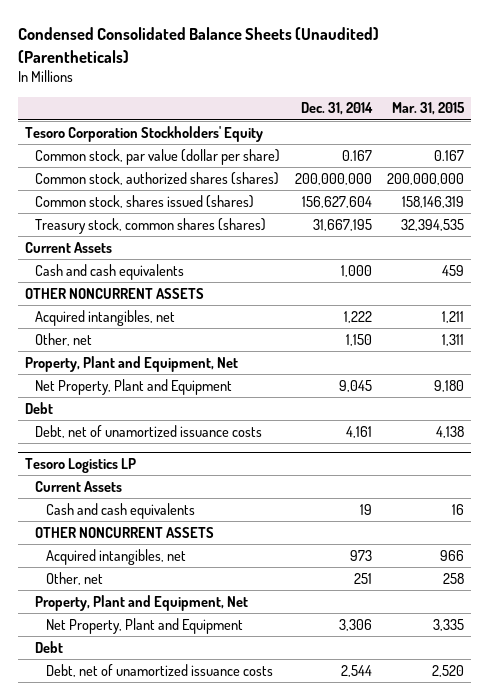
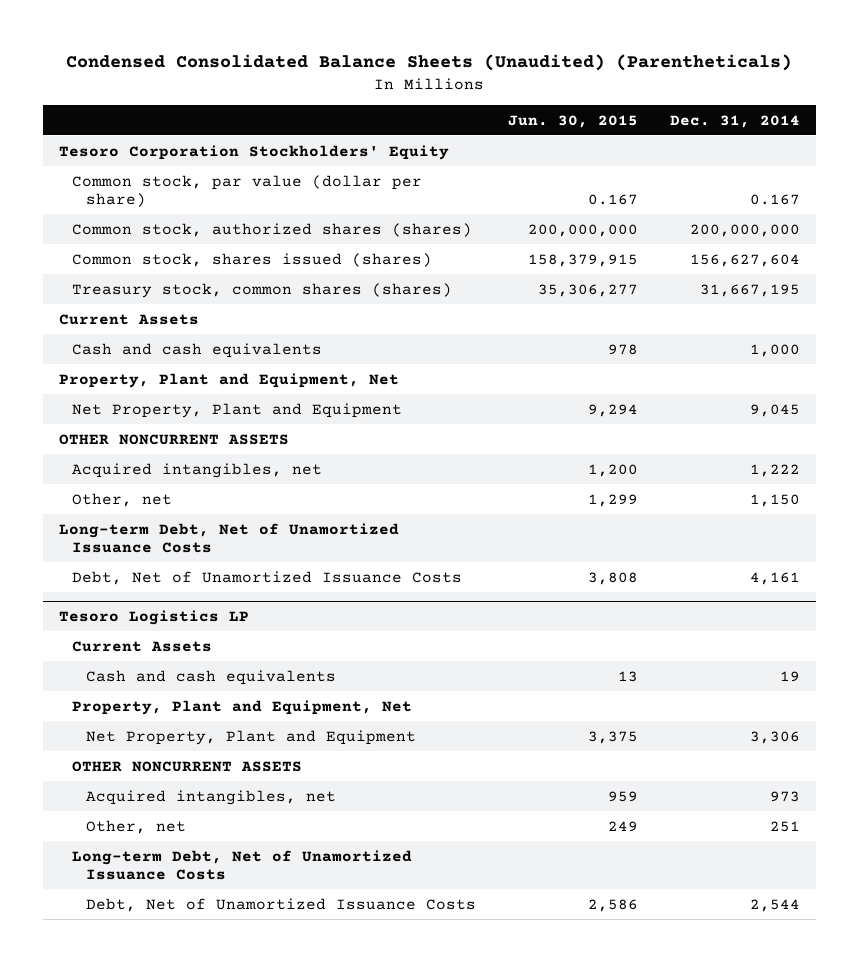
[391,102,465,116] Mar. 31, 2015 -> none
none -> [508,114,639,128] Jun. 30, 2015
[25,355,239,372] Property, Plant and Equipment, Net -> [58,372,399,388] Property, Plant and Equipment, Net
[35,378,233,395] Net Property, Plant and Equipment -> [72,402,403,418] Net Property, Plant and Equipment
[25,401,54,414] Debt -> [58,522,399,554] Long-term Debt, Net of Unamortized Issuance Costs
[35,424,263,438] Debt, net of unamortized issuance costs -> [72,570,463,585] Debt, Net of Unamortized Issuance Costs
[35,594,249,611] Property, Plant and Equipment, Net -> [72,699,413,715] Property, Plant and Equipment, Net
[45,617,243,634] Net Property, Plant and Equipment -> [86,729,417,745] Net Property, Plant and Equipment
[35,640,64,653] Debt -> [72,849,413,881] Long-term Debt, Net of Unamortized Issuance Costs
[45,663,273,677] Debt, net of unamortized issuance costs -> [86,897,477,912] Debt, Net of Unamortized Issuance Costs

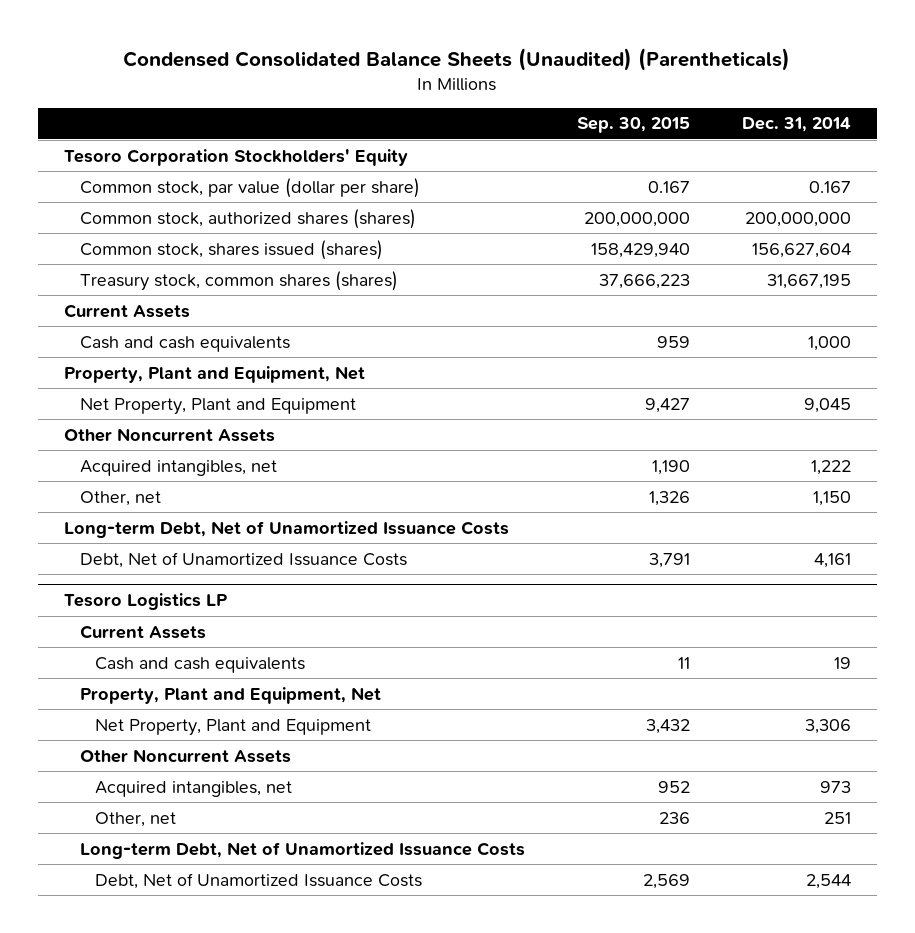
[508,114,639,128] Jun. 30, 2015 -> none
none -> [576,117,690,134] Sep. 30, 2015
[58,433,289,445] OTHER NONCURRENT ASSETS -> [64,427,276,442] Other Noncurrent Assets
[72,760,303,772] OTHER NONCURRENT ASSETS -> [79,748,291,763] Other Noncurrent Assets

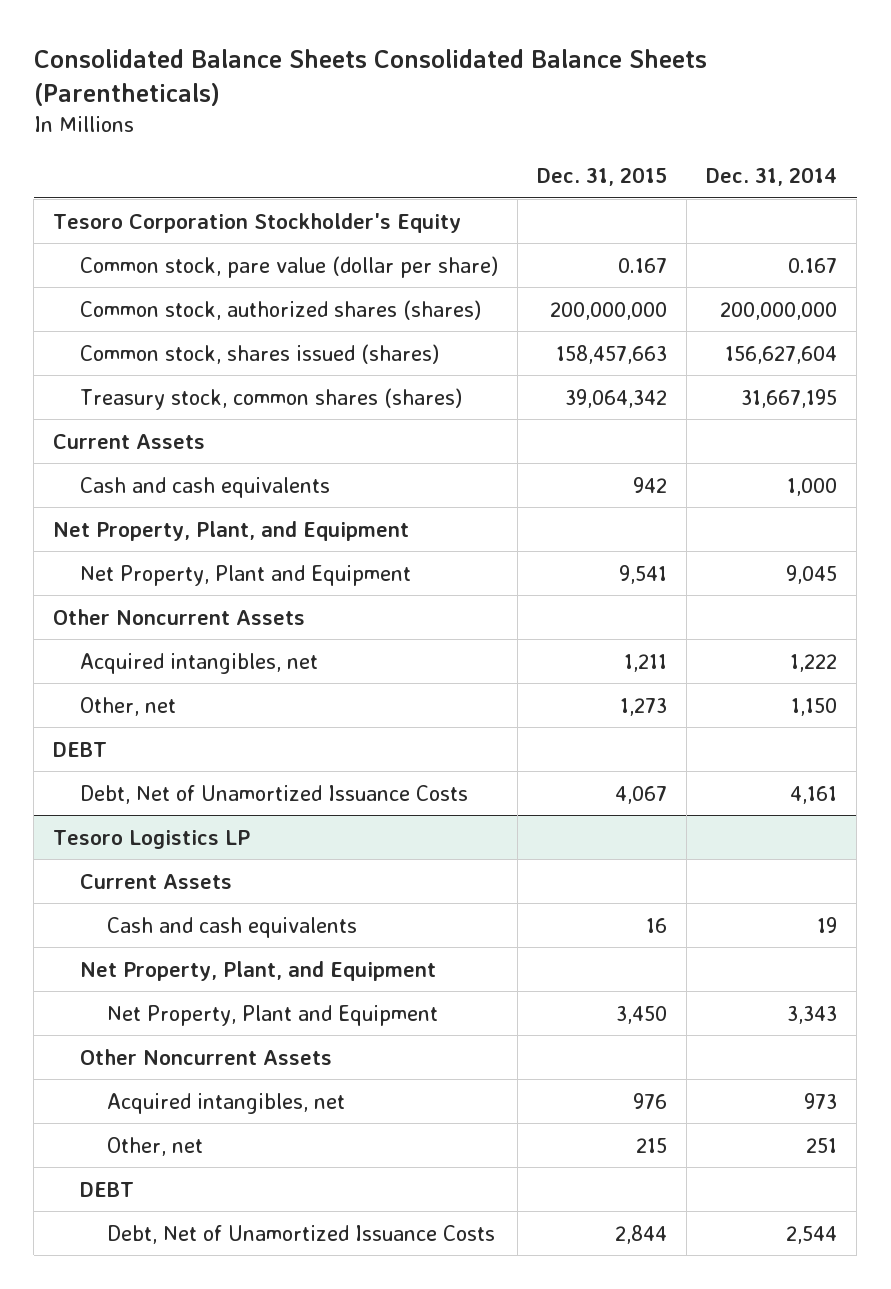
[123,47,791,71] Condensed Consolidated Balance Sheets (Unaudited) (Parentheticals) -> [33,48,707,107] Consolidated Balance Sheets Consolidated Balance Sheets (Parentheticals)
[576,117,690,134] Sep. 30, 2015 -> none
none -> [537,167,668,187] Dec. 31, 2015
[64,148,409,166] Tesoro Corporation Stockholders' Equity -> [53,212,462,233] Tesoro Corporation Stockholder's Equity
[79,177,420,198] Common stock, par value (dollar per share) -> [80,255,499,278] Common stock, pare value (dollar per share)
[64,365,366,383] Property, Plant and Equipment, Net -> [53,520,410,541] Net Property, Plant, and Equipment
[64,520,510,538] Long-term Debt, Net of Unamortized Issuance Costs -> [53,741,108,757] DEBT
[79,686,381,704] Property, Plant and Equipment, Net -> [80,960,437,981] Net Property, Plant, and Equipment
[804,718,851,734] 3,306 -> [787,1005,838,1024] 3,343
[79,841,525,859] Long-term Debt, Net of Unamortized Issuance Costs -> [80,1181,135,1197] DEBT

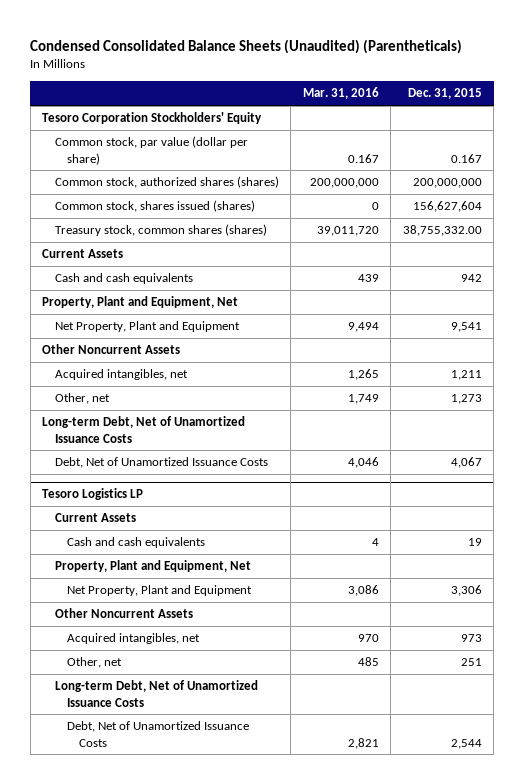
[33,48,707,107] Consolidated Balance Sheets Consolidated Balance Sheets (Parentheticals) -> [30,38,463,54] Condensed Consolidated Balance Sheets (Unaudited) (Parentheticals)
[706,167,838,187] Dec. 31, 2014 -> none
none -> [302,87,379,100] Mar. 31, 2016
[53,212,462,233] Tesoro Corporation Stockholder's Equity -> [42,112,263,125] Tesoro Corporation Stockholders' Equity
[80,255,499,278] Common stock, pare value (dollar per share) -> [54,136,248,165] Common stock, par value (dollar per share)
[556,344,668,364] 158,457,663 -> [412,201,482,213] 156,627,604
[565,388,668,408] 39,064,342 -> [402,225,482,237] 38,755,332.00
[53,520,410,541] Net Property, Plant, and Equipment -> [42,296,239,309] Property, Plant and Equipment, Net
[53,741,108,757] DEBT -> [42,416,246,443] Long-term Debt, Net of Unamortized Issuance Costs
[646,917,668,933] 16 -> [467,538,482,547] 19
[80,960,437,981] Net Property, Plant, and Equipment -> [54,560,251,573] Property, Plant and Equipment, Net
[616,1005,668,1024] 3,450 -> [450,585,482,597] 3,306
[633,1092,668,1109] 976 -> [460,634,482,643] 973
[636,1137,668,1153] 215 -> [460,658,482,667] 251
[80,1181,135,1197] DEBT -> [54,680,258,707] Long-term Debt, Net of Unamortized Issuance Costs
[615,1224,668,1244] 2,844 -> [450,738,482,749] 2,544

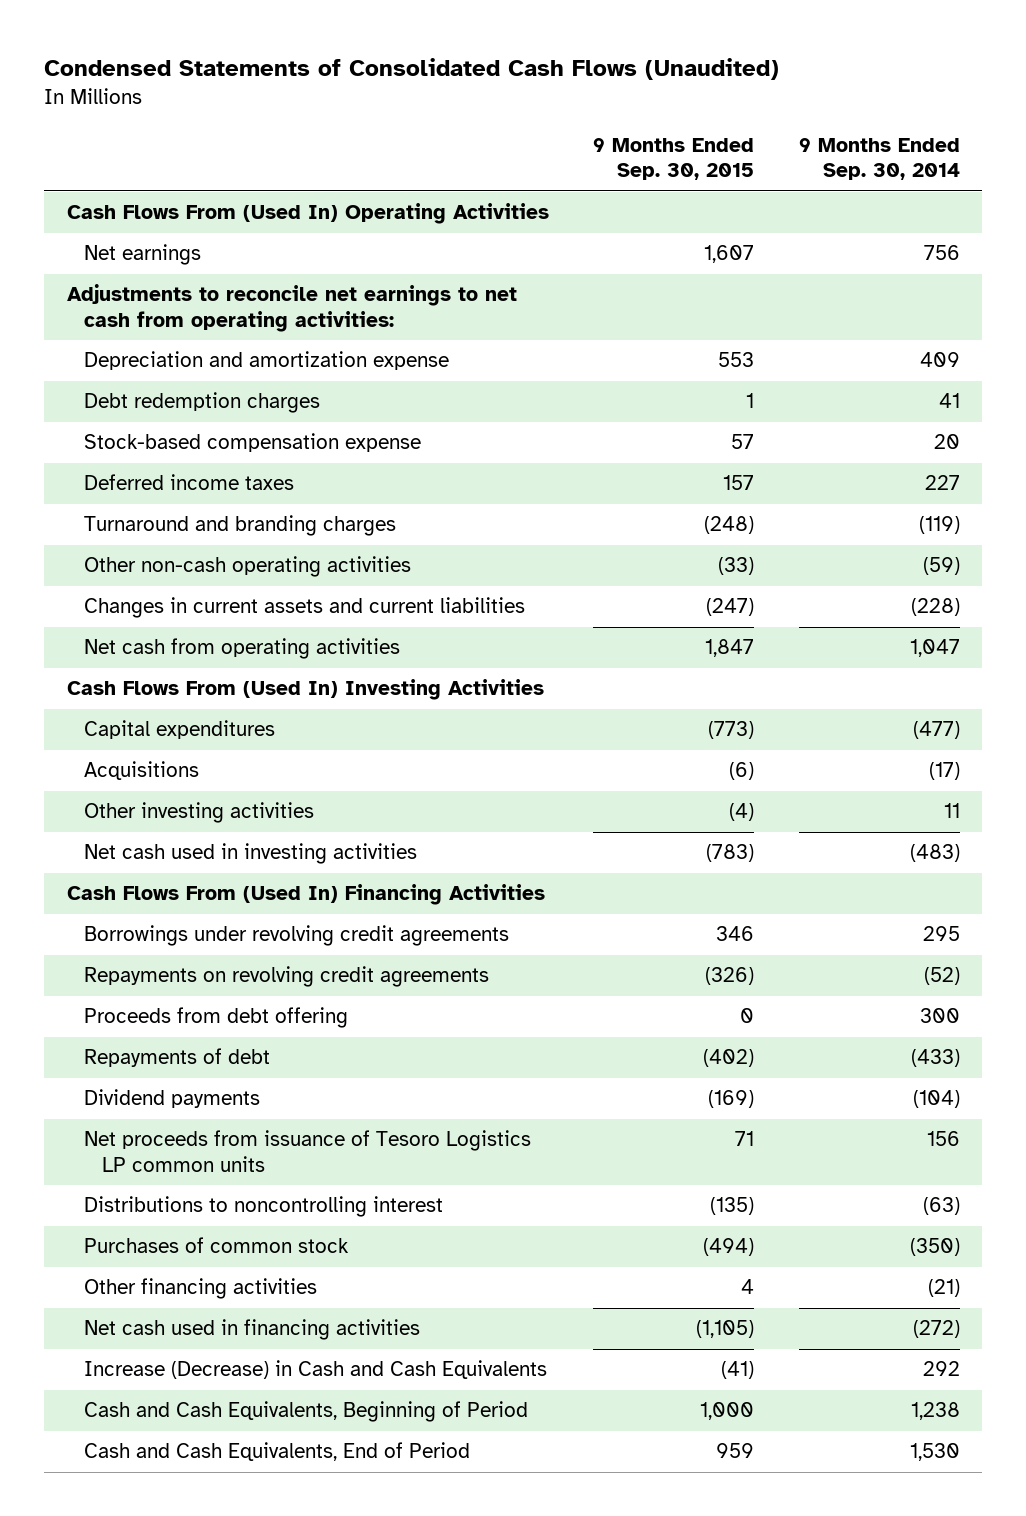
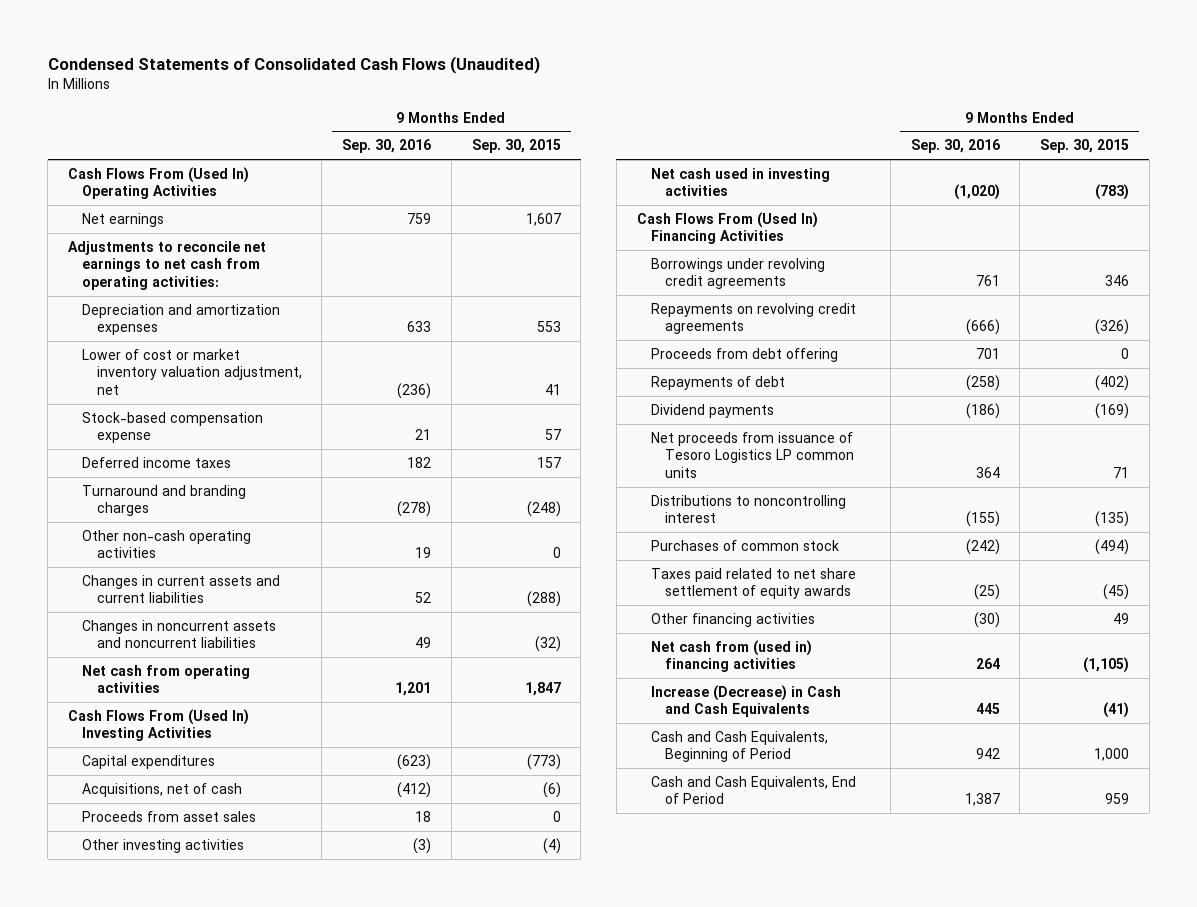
[798,137,960,181] 9 Months Ended Sep. 30, 2014 -> none
none -> [342,139,432,154] Sep. 30, 2016
[84,392,321,414] Debt redemption charges -> none
[84,351,450,371] Depreciation and amortization expense -> [82,304,281,336] Depreciation and amortization expenses
none -> [82,349,302,395] Lower of cost or market inventory valuation adjustment, net
[718,557,755,576] (33) -> [552,547,561,559] 0
[706,598,755,617] (247) -> [526,591,561,608] (288)
none -> [82,620,277,649] Changes in noncurrent assets and noncurrent liabilities
[84,761,200,781] Acquisitions -> [82,783,243,798] Acquisitions, net of cash
none -> [82,811,257,823] Proceeds from asset sales
none -> [650,568,856,600] Taxes paid related to net share settlement of equity awards
[741,1279,755,1295] 4 -> [1112,613,1129,625] 49
[84,1319,421,1341] Net cash used in financing activities -> [650,640,812,673] Net cash from (used in) financing activities

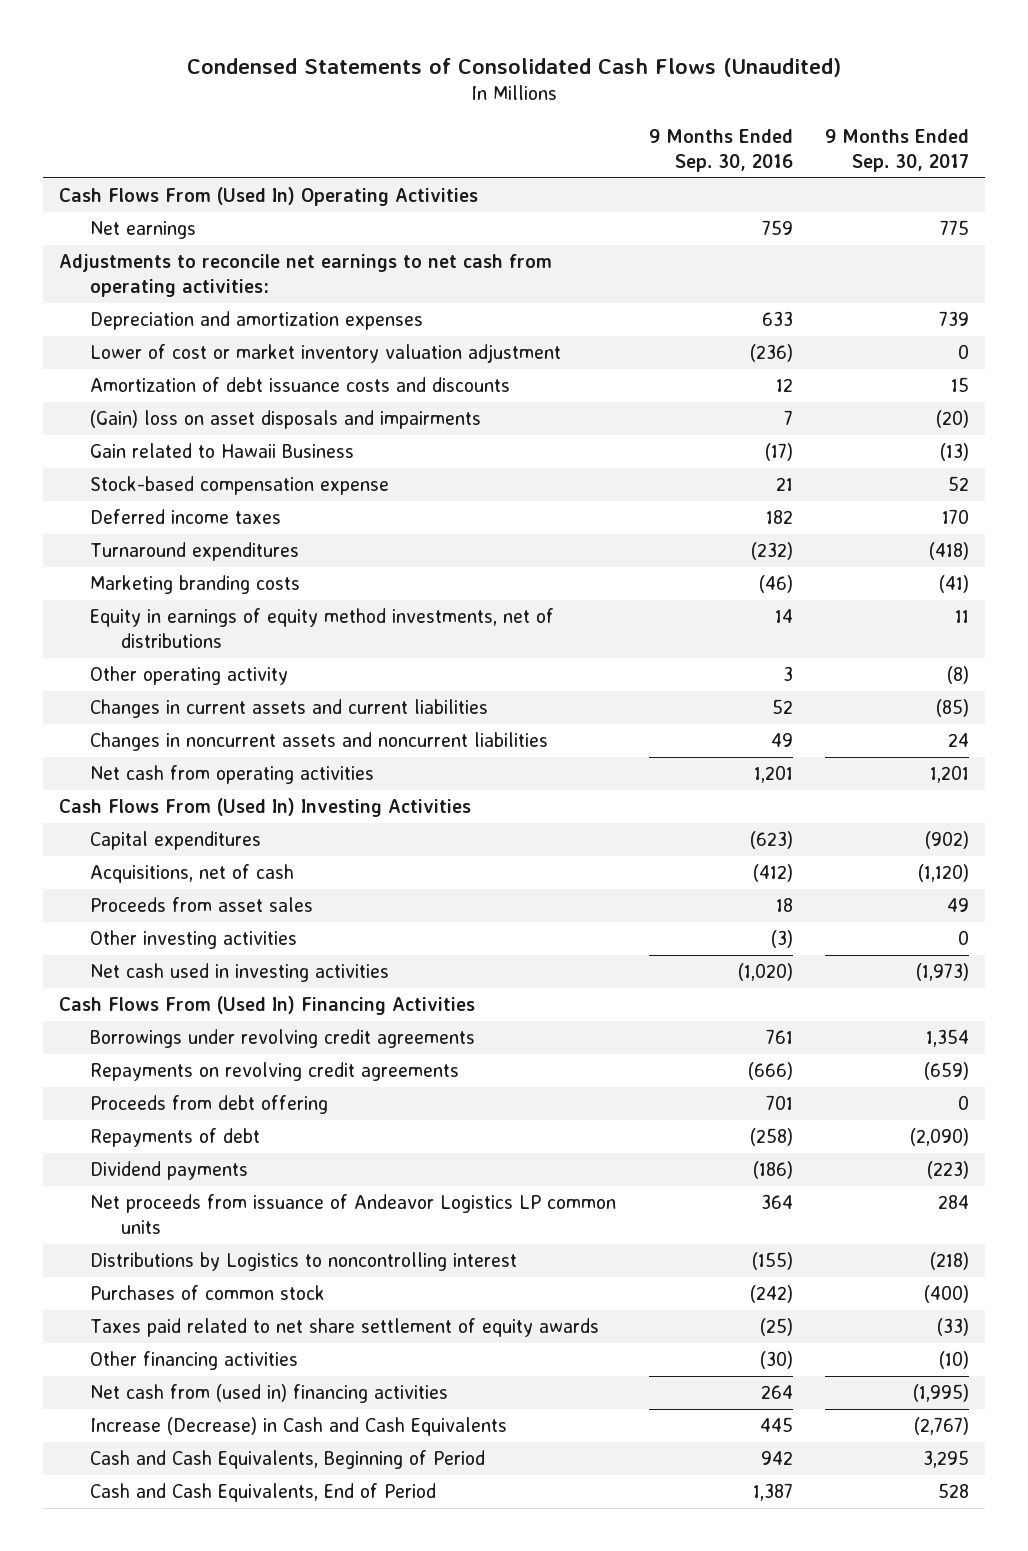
[471,139,561,154] Sep. 30, 2015 -> none
none -> [824,128,969,173] 9 Months Ended Sep. 30, 2017
[82,349,302,395] Lower of cost or market inventory valuation adjustment, net -> [90,344,562,364] Lower of cost or market inventory valuation adjustment
none -> [90,377,511,393] Amortization of debt issuance costs and discounts
none -> [90,410,482,430] (Gain) loss on asset disposals and impairments
none -> [90,443,355,459] Gain related to Hawaii Business
[82,485,247,517] Turnaround and branding charges -> [90,542,300,562] Turnaround expenditures
[397,501,432,518] (278) -> [750,542,793,561] (232)
none -> [90,575,301,595] Marketing branding costs
none -> [90,608,555,649] Equity in earnings of equity method investments, net of distributions
[82,530,252,559] Other non-cash operating activities -> [90,666,289,686] Other operating activity
[415,547,432,559] 19 -> [782,666,793,682] 3
[650,432,855,478] Net proceeds from issuance of Tesoro Logistics LP common units -> [90,1194,617,1235] Net proceeds from issuance of Andeavor Logistics LP common units
[650,495,846,524] Distributions to noncontrolling interest -> [90,1252,518,1272] Distributions by Logistics to noncontrolling interest

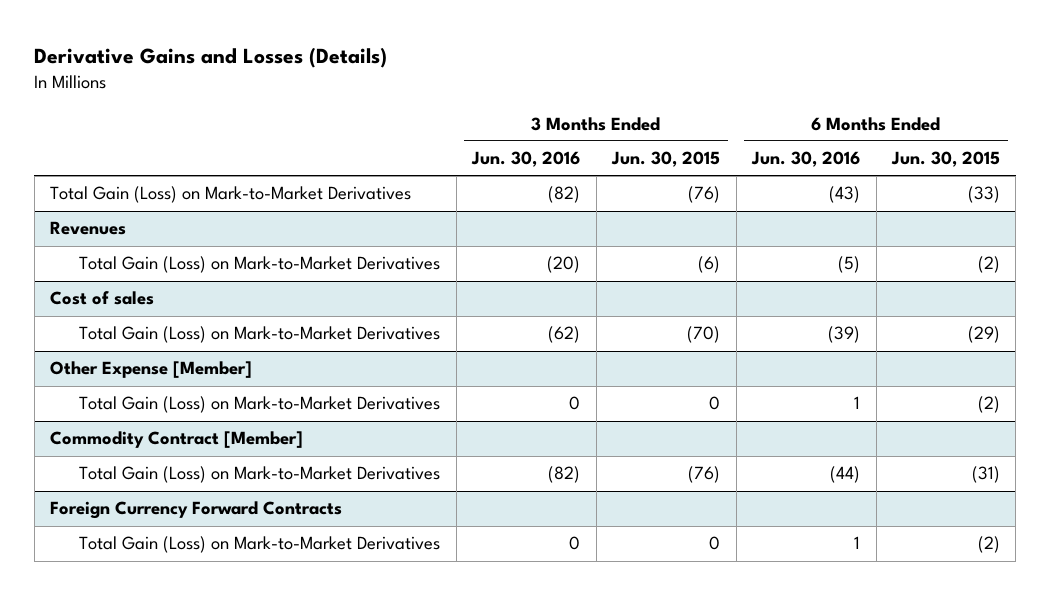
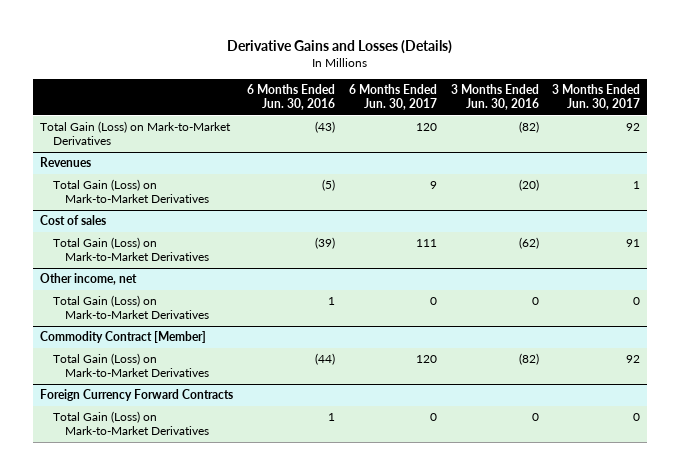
[611,151,721,168] Jun. 30, 2015 -> none
[890,151,1000,168] Jun. 30, 2015 -> none
none -> [348,83,437,111] 6 Months Ended Jun. 30, 2017
none -> [552,83,641,111] 3 Months Ended Jun. 30, 2017
[50,361,253,379] Other Expense [Member] -> [39,273,137,286] Other income, net

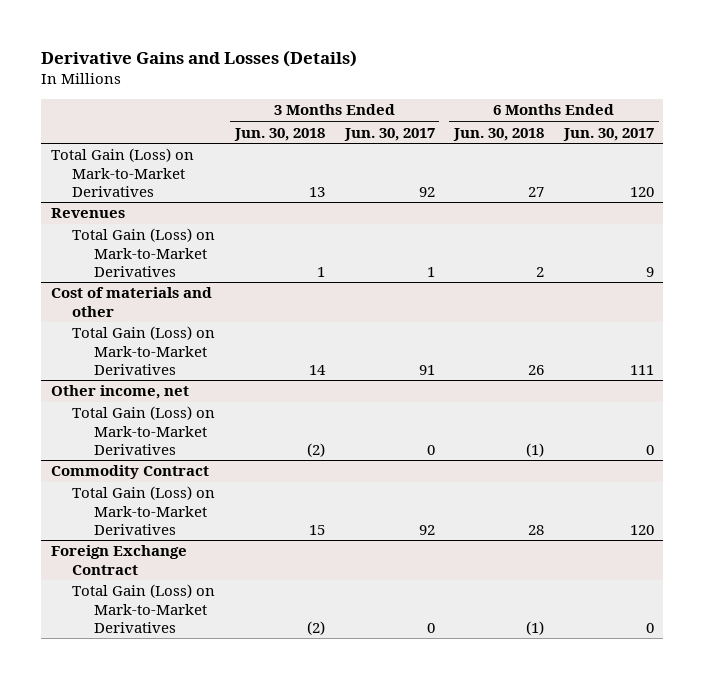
[246,83,335,111] 6 Months Ended Jun. 30, 2016 -> none
[450,83,539,111] 3 Months Ended Jun. 30, 2016 -> none
none -> [234,127,326,141] Jun. 30, 2018
none -> [453,127,545,141] Jun. 30, 2018
[39,215,106,226] Cost of sales -> [50,287,212,317] Cost of materials and other
[39,331,206,344] Commodity Contract [Member] -> [50,465,209,480] Commodity Contract
[39,389,233,402] Foreign Currency Forward Contracts -> [50,545,187,575] Foreign Exchange Contract

